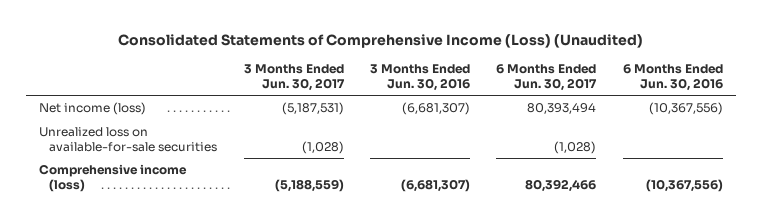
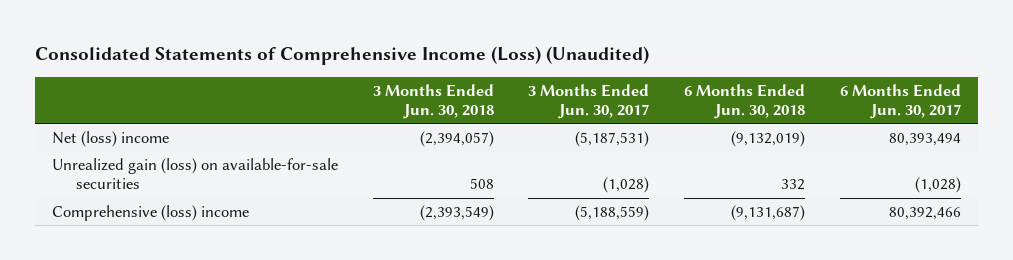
[370,64,471,91] 3 Months Ended Jun. 30, 2016 -> none
[622,64,723,91] 6 Months Ended Jun. 30, 2016 -> none
none -> [372,83,494,120] 3 Months Ended Jun. 30, 2018
none -> [684,83,806,120] 6 Months Ended Jun. 30, 2018
[38,102,146,116] Net income (loss) -> [52,131,170,148] Net (loss) income
[38,127,218,152] Unrealized loss on available-for-sale securities -> [52,158,339,190] Unrealized gain (loss) on available-for-sale securities
[38,164,187,192] Comprehensive income (loss) -> [52,205,250,222] Comprehensive (loss) income

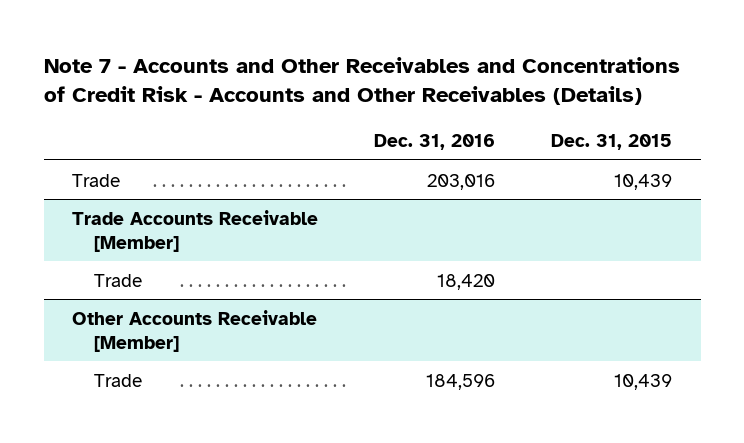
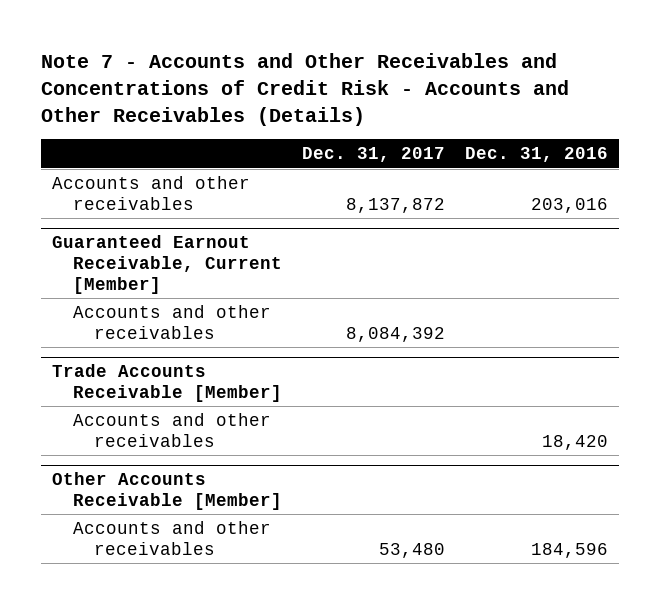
[551,133,673,150] Dec. 31, 2015 -> none
none -> [302,147,446,163] Dec. 31, 2017
[71,173,120,187] Trade -> [51,175,250,210] Accounts and other receivables
none -> [51,235,282,294] Guaranteed Earnout Receivable, Current [Member]
none -> [72,304,271,339] Accounts and other receivables
[94,273,143,287] Trade -> [72,412,271,447] Accounts and other receivables
[94,373,143,387] Trade -> [72,520,271,555] Accounts and other receivables

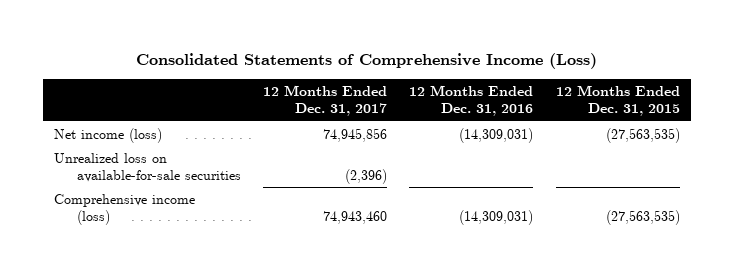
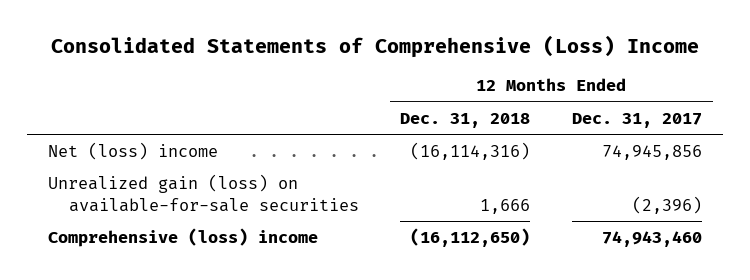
[136,53,598,70] Consolidated Statements of Comprehensive Income (Loss) -> [50,34,699,58] Consolidated Statements of Comprehensive (Loss) Income
[409,85,534,117] 12 Months Ended Dec. 31, 2016 -> none
[555,85,680,117] 12 Months Ended Dec. 31, 2015 -> none
none -> [400,112,531,128] Dec. 31, 2018
[54,128,163,144] Net income (loss) -> [47,142,218,161] Net (loss) income
[54,153,241,182] Unrealized loss on available-for-sale securities -> [47,174,359,212] Unrealized gain (loss) on available-for-sale securities
[54,194,196,225] Comprehensive income (loss) -> [47,228,318,248] Comprehensive (loss) income

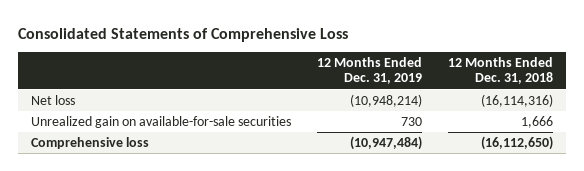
[50,34,699,58] Consolidated Statements of Comprehensive (Loss) Income -> [18,27,349,42] Consolidated Statements of Comprehensive Loss
[572,112,703,128] Dec. 31, 2017 -> none
none -> [317,57,423,85] 12 Months Ended Dec. 31, 2019
[47,142,218,161] Net (loss) income -> [31,94,76,105] Net loss
[47,174,359,212] Unrealized gain (loss) on available-for-sale securities -> [31,115,292,128] Unrealized gain on available-for-sale securities
[47,228,318,248] Comprehensive (loss) income -> [31,136,150,149] Comprehensive loss

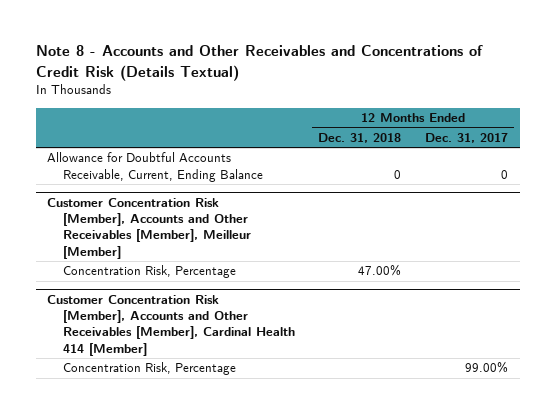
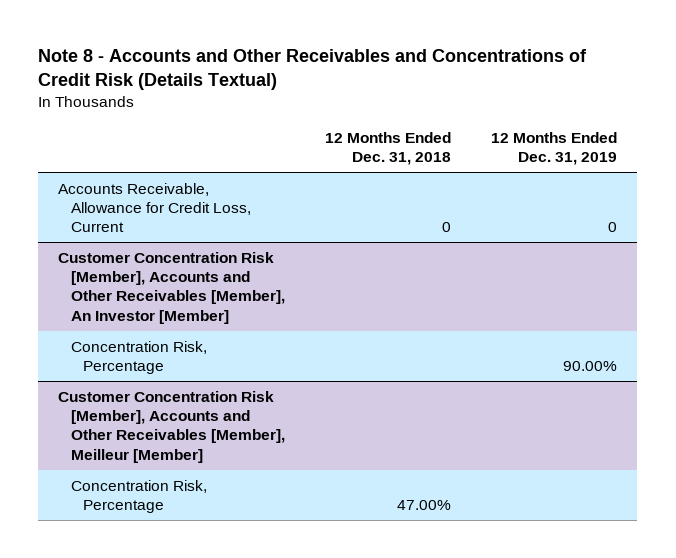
[424,132,508,143] Dec. 31, 2017 -> none
none -> [491,132,618,166] 12 Months Ended Dec. 31, 2019
[47,152,263,182] Allowance for Doubtful Accounts Receivable, Current, Ending Balance -> [58,182,251,233] Accounts Receivable, Allowance for Credit Loss, Current
none -> [58,251,285,324] Customer Concentration Risk [Member], Accounts and Other Receivables [Member], An Investor [Member]
none -> [70,340,207,374] Concentration Risk, Percentage
[47,294,295,356] Customer Concentration Risk [Member], Accounts and Other Receivables [Member], Cardinal Health 414 [Member] -> none
[62,362,236,376] Concentration Risk, Percentage -> none

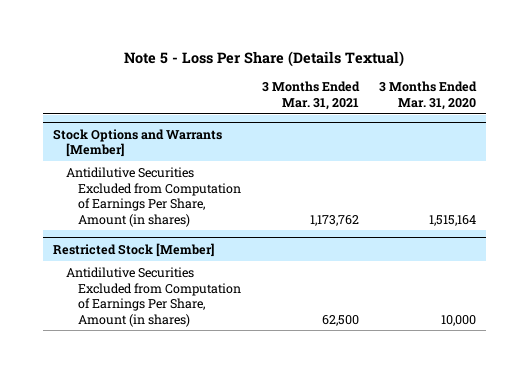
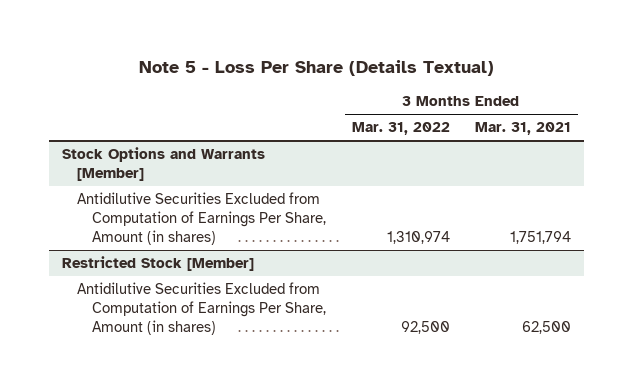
[378,81,477,110] 3 Months Ended Mar. 31, 2020 -> none
none -> [351,122,450,136] Mar. 31, 2022
[309,214,359,226] 1,173,762 -> [510,230,572,244] 1,751,794

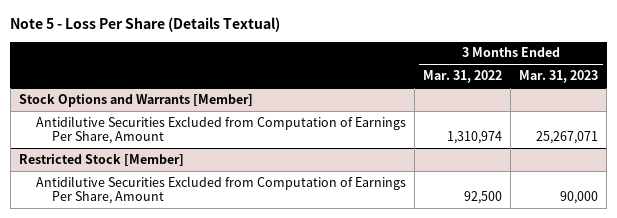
[475,122,572,136] Mar. 31, 2021 -> none
none -> [519,70,599,84] Mar. 31, 2023
[76,192,326,245] Antidilutive Securities Excluded from Computation of Earnings Per Share, Amount (in shares) -> [35,115,406,145] Antidilutive Securities Excluded from Computation of Earnings Per Share, Amount
[76,282,326,335] Antidilutive Securities Excluded from Computation of Earnings Per Share, Amount (in shares) -> [35,175,406,205] Antidilutive Securities Excluded from Computation of Earnings Per Share, Amount

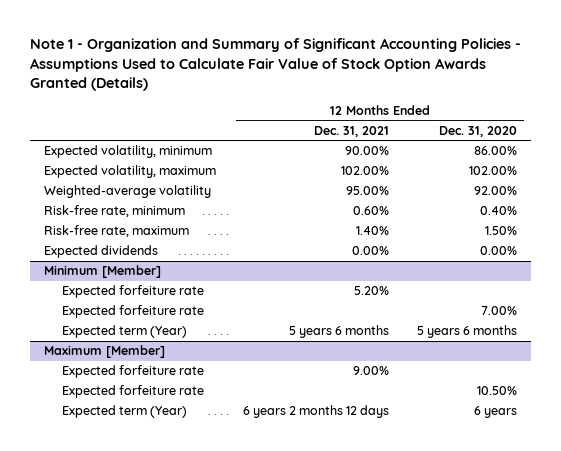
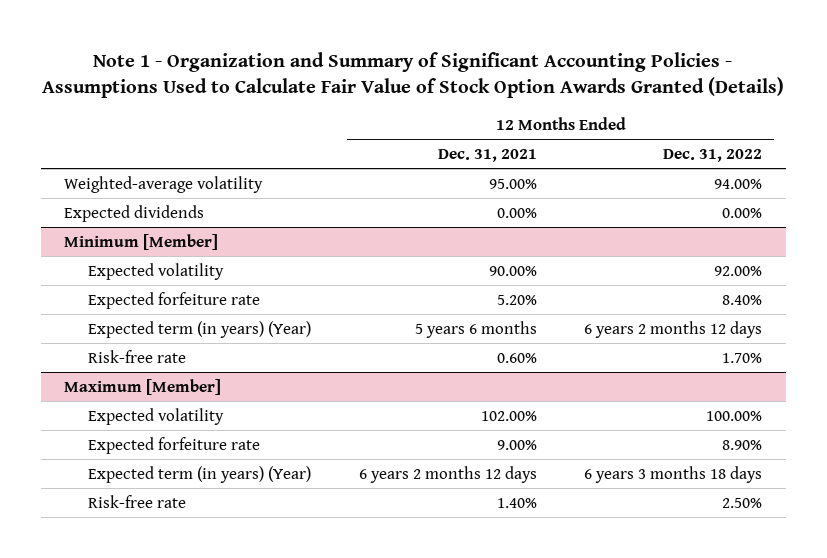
[439,125,518,137] Dec. 31, 2020 -> none
none -> [663,148,763,162] Dec. 31, 2022
[43,145,212,159] Expected volatility, minimum -> none
[43,165,216,179] Expected volatility, maximum -> none
[43,205,185,218] Risk-free rate, minimum -> none
[43,225,189,238] Risk-free rate, maximum -> none
none -> [88,262,225,280] Expected volatility
[61,305,204,319] Expected forfeiture rate -> none
[61,325,187,339] Expected term (Year) -> [88,320,312,338] Expected term (in years) (Year)
none -> [88,349,187,363] Risk-free rate
none -> [88,407,225,425] Expected volatility
[61,385,204,399] Expected forfeiture rate -> none
[61,405,187,419] Expected term (Year) -> [88,465,312,483] Expected term (in years) (Year)
none -> [88,494,187,508] Risk-free rate

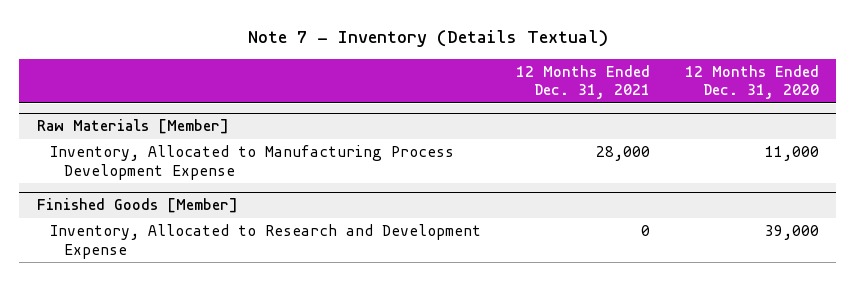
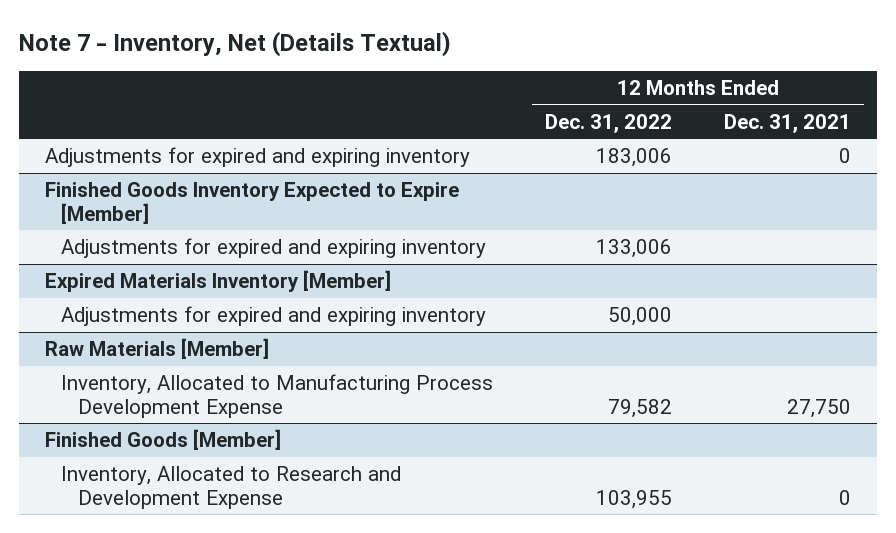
[247,30,608,48] Note 7 - Inventory (Details Textual) -> [18,30,451,57] Note 7 - Inventory, Net (Details Textual)
[684,64,819,100] 12 Months Ended Dec. 31, 2020 -> none
none -> [545,113,673,133] Dec. 31, 2022
none -> [44,147,470,168] Adjustments for expired and expiring inventory
none -> [44,182,459,224] Finished Goods Inventory Expected to Expire [Member]
none -> [61,238,487,259] Adjustments for expired and expiring inventory
none -> [44,270,391,293] Expired Materials Inventory [Member]
none -> [61,306,487,327] Adjustments for expired and expiring inventory
[595,145,650,161] 28,000 -> [786,398,851,418] 27,750

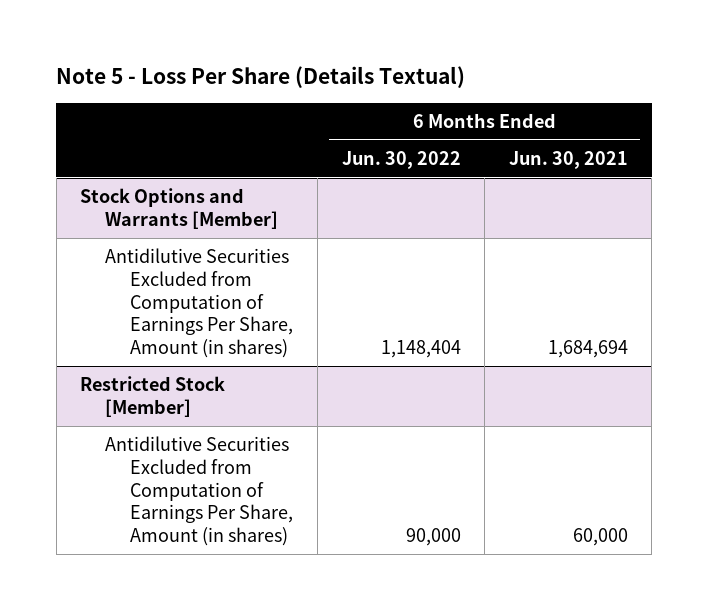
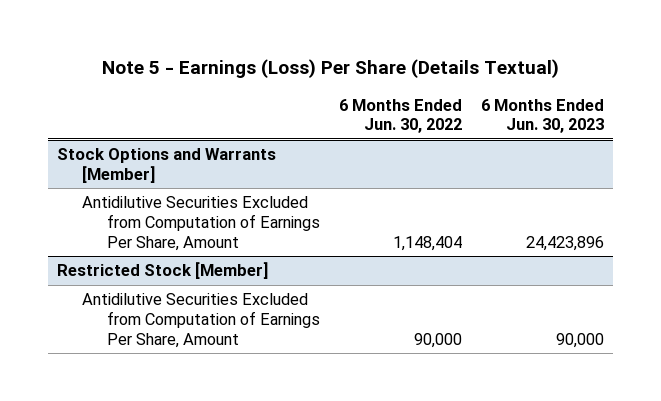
[56,66,466,89] Note 5 - Loss Per Share (Details Textual) -> [101,58,559,78] Note 5 - Earnings (Loss) Per Share (Details Textual)
[508,150,628,169] Jun. 30, 2021 -> none
none -> [480,98,604,134] 6 Months Ended Jun. 30, 2023
[105,248,294,359] Antidilutive Securities Excluded from Computation of Earnings Per Share, Amount (in shares) -> [81,196,320,251] Antidilutive Securities Excluded from Computation of Earnings Per Share, Amount
[105,436,294,547] Antidilutive Securities Excluded from Computation of Earnings Per Share, Amount (in shares) -> [81,293,320,348] Antidilutive Securities Excluded from Computation of Earnings Per Share, Amount

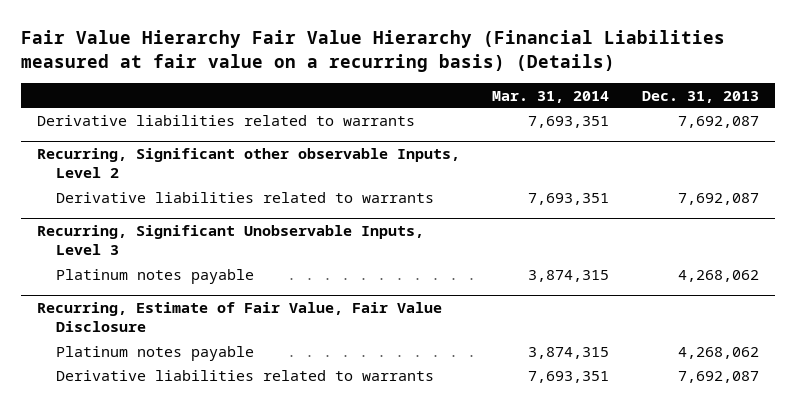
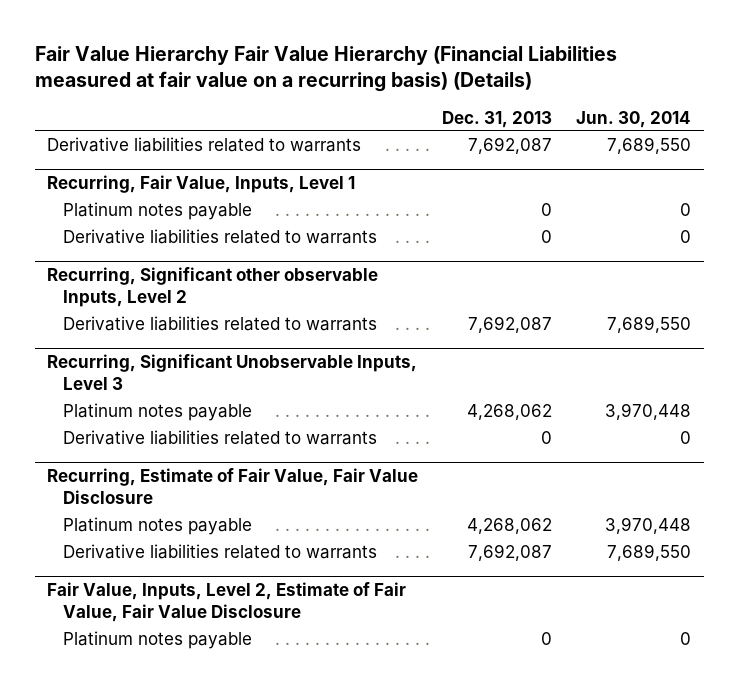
[492,90,610,103] Mar. 31, 2014 -> none
none -> [576,110,692,128] Jun. 30, 2014
none -> [46,175,355,194] Recurring, Fair Value, Inputs, Level 1
none -> [62,202,252,221] Platinum notes payable
none -> [62,229,377,245] Derivative liabilities related to warrants
none -> [62,430,377,446] Derivative liabilities related to warrants
none -> [46,582,406,623] Fair Value, Inputs, Level 2, Estimate of Fair Value, Fair Value Disclosure
none -> [62,631,252,650] Platinum notes payable

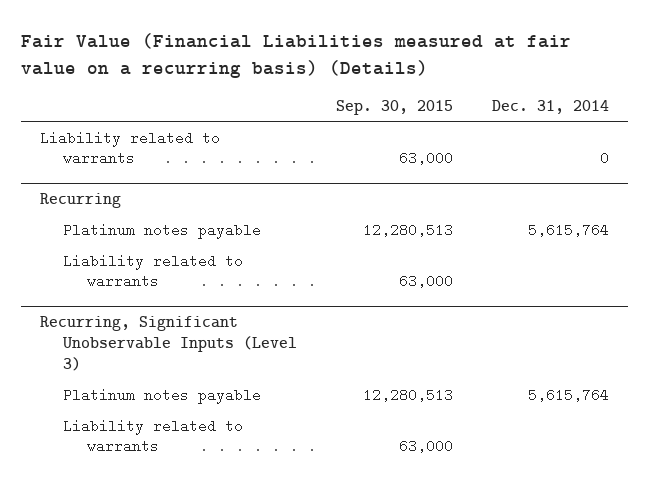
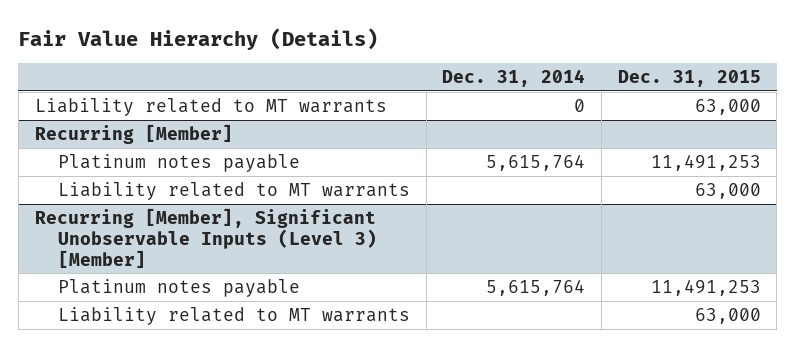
[20,33,571,78] Fair Value (Financial Liabilities measured at fair value on a recurring basis) (Details) -> [18,27,379,50] Fair Value Hierarchy (Details)
[336,100,454,116] Sep. 30, 2015 -> none
none -> [617,70,761,88] Dec. 31, 2015
[39,130,220,166] Liability related to warrants -> [34,97,387,116] Liability related to MT warrants
[39,192,121,208] Recurring -> [34,123,233,144] Recurring [Member]
[63,253,244,289] Liability related to warrants -> [58,181,411,200] Liability related to MT warrants
[39,315,298,371] Recurring, Significant Unobservable Inputs (Level 3) -> [34,207,378,268] Recurring [Member], Significant Unobservable Inputs (Level 3) [Member]
[63,418,244,454] Liability related to warrants -> [58,306,411,325] Liability related to MT warrants

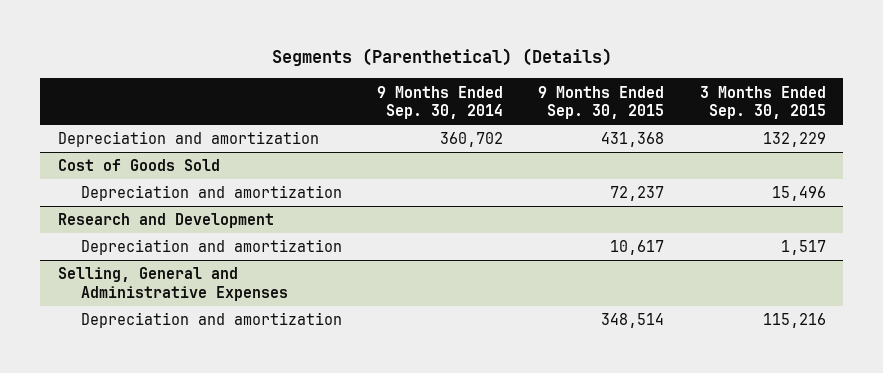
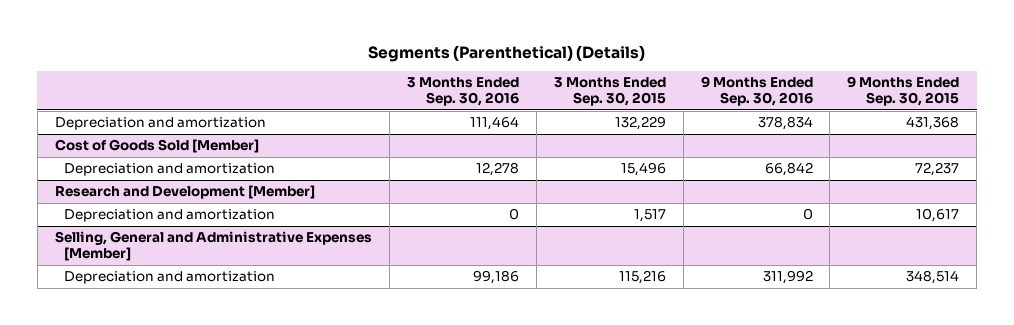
[377,85,504,120] 9 Months Ended Sep. 30, 2014 -> none
none -> [406,77,519,107] 3 Months Ended Sep. 30, 2016
none -> [700,76,813,107] 9 Months Ended Sep. 30, 2016
[57,159,220,172] Cost of Goods Sold -> [54,139,259,154] Cost of Goods Sold [Member]
[57,213,274,229] Research and Development -> [54,185,315,200] Research and Development [Member]
[57,267,289,301] Selling, General and Administrative Expenses -> [54,231,372,262] Selling, General and Administrative Expenses [Member]

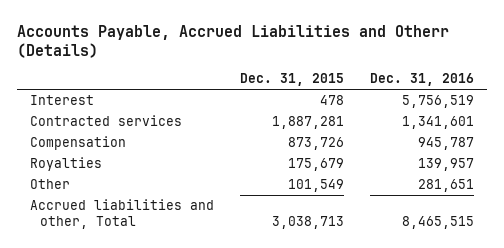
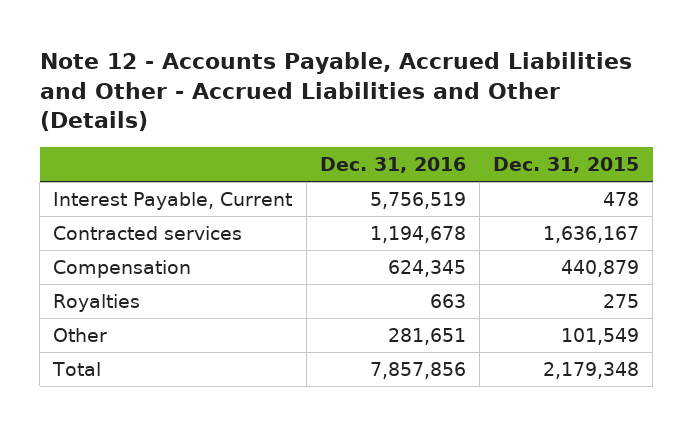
[17,24,450,59] Accounts Payable, Accrued Liabilities and Otherr (Details) -> [39,52,632,132] Note 12 - Accounts Payable, Accrued Liabilities and Other - Accrued Liabilities and Other (Details)
[30,94,95,105] Interest -> [53,191,293,210] Interest Payable, Current
[271,115,344,129] 1,887,281 -> [543,225,640,243] 1,636,167
[401,115,474,129] 1,341,601 -> [369,225,466,243] 1,194,678
[287,136,344,150] 873,726 -> [561,259,640,277] 440,879
[417,136,474,150] 945,787 -> [387,259,466,277] 624,345
[287,157,344,171] 175,679 -> [603,293,640,308] 275
[417,157,474,171] 139,957 -> [429,293,466,308] 663
[30,198,215,229] Accrued liabilities and other, Total -> [52,361,102,376] Total
[271,215,344,229] 3,038,713 -> [543,361,640,379] 2,179,348
[401,215,474,229] 8,465,515 -> [369,361,466,379] 7,857,856

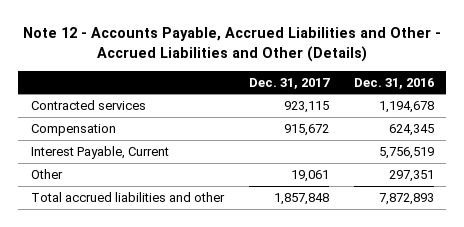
[493,157,640,174] Dec. 31, 2015 -> none
none -> [248,77,330,89] Dec. 31, 2017
[53,293,141,312] Royalties -> none
[53,191,293,210] Interest Payable, Current -> [30,145,169,159] Interest Payable, Current
[387,327,466,345] 281,651 -> [388,169,434,182] 297,351
[52,361,102,376] Total -> [30,191,225,202] Total accrued liabilities and other
[369,361,466,379] 7,857,856 -> [378,192,434,205] 7,872,893

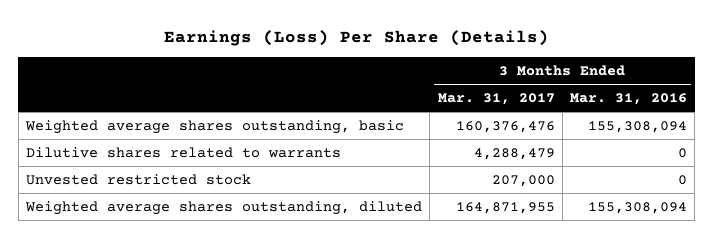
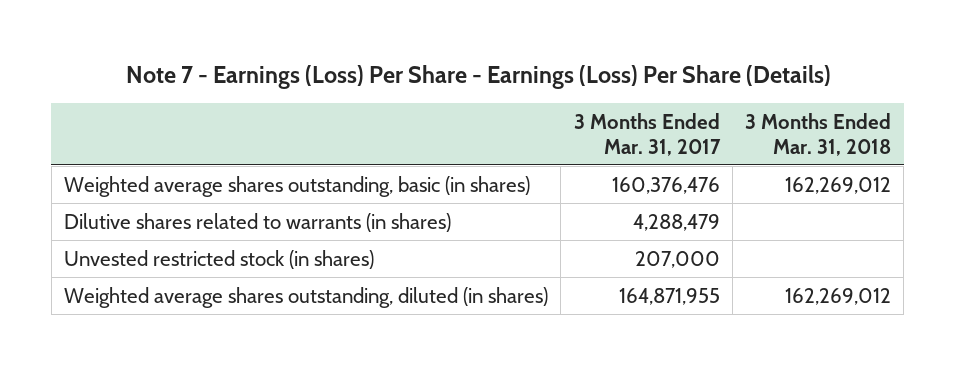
[163,29,549,46] Earnings (Loss) Per Share (Details) -> [125,65,831,90] Note 7 - Earnings (Loss) Per Share - Earnings (Loss) Per Share (Details)
[570,93,688,106] Mar. 31, 2016 -> none
none -> [745,112,892,156] 3 Months Ended Mar. 31, 2018
[24,119,404,134] Weighted average shares outstanding, basic -> [64,175,531,197] Weighted average shares outstanding, basic (in shares)
[25,146,341,158] Dilutive shares related to warrants -> [64,212,452,232] Dilutive shares related to warrants (in shares)
[25,173,251,185] Unvested restricted stock -> [64,249,375,269] Unvested restricted stock (in shares)
[24,200,422,215] Weighted average shares outstanding, diluted -> [64,286,549,308] Weighted average shares outstanding, diluted (in shares)

